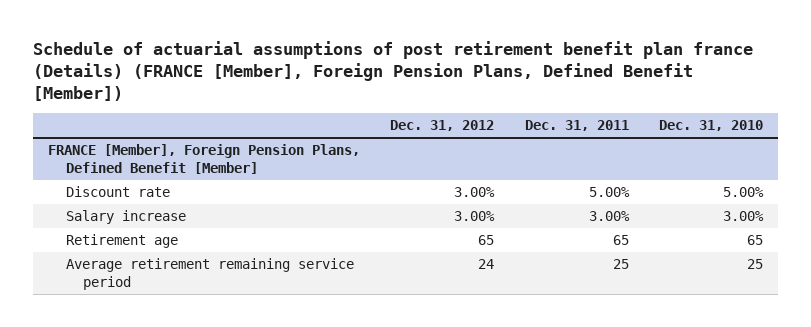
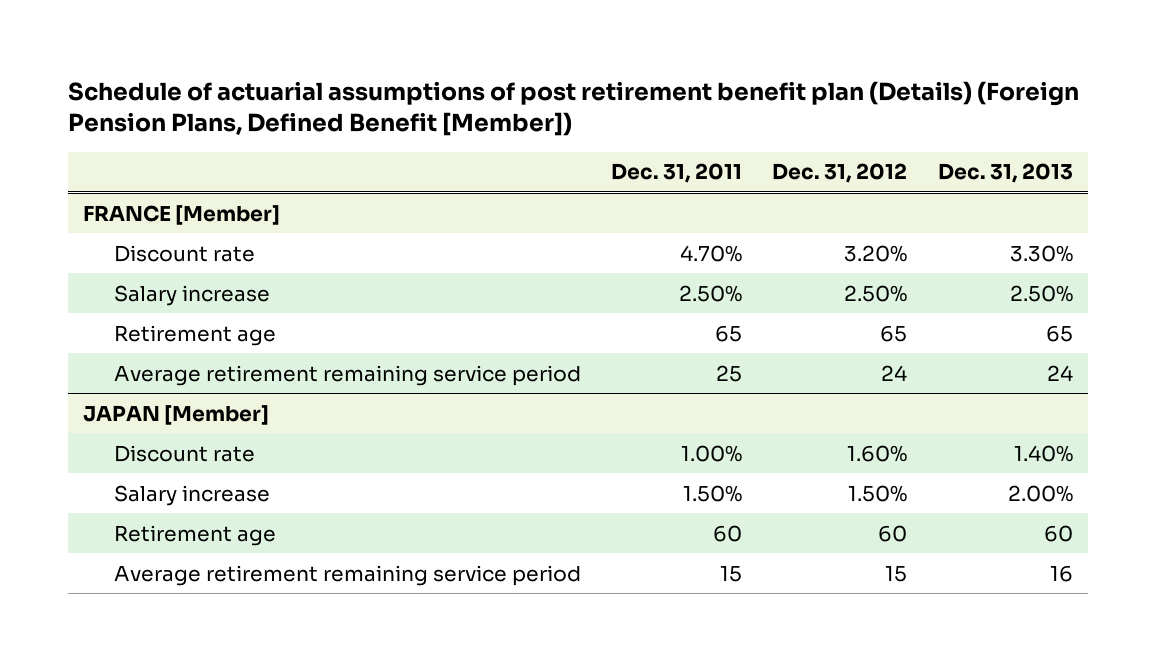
[32,40,753,102] Schedule of actuarial assumptions of post retirement benefit plan france (Details) (FRANCE [Member], Foreign Pension Plans, Defined Benefit [Member]) -> [68,80,1080,137] Schedule of actuarial assumptions of post retirement benefit plan (Details) (Foreign Pension Plans, Defined Benefit [Member])
[658,120,763,132] Dec. 31, 2010 -> none
none -> [937,163,1073,184] Dec. 31, 2013
[48,144,361,175] FRANCE [Member], Foreign Pension Plans, Defined Benefit [Member] -> none
none -> [83,204,281,225] FRANCE [Member]
[454,187,496,198] 3.00% -> [844,244,908,262] 3.20%
[588,187,630,198] 5.00% -> [680,244,743,262] 4.70%
[454,211,496,222] 3.00% -> [844,284,908,302] 2.50%
[588,211,630,222] 3.00% -> [679,284,743,302] 2.50%
none -> [83,404,270,425] JAPAN [Member]
none -> [114,444,256,462] Discount rate
none -> [114,484,271,506] Salary increase
none -> [114,524,277,546] Retirement age
none -> [114,564,582,586] Average retirement remaining service period

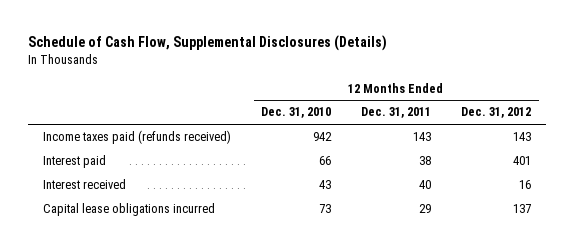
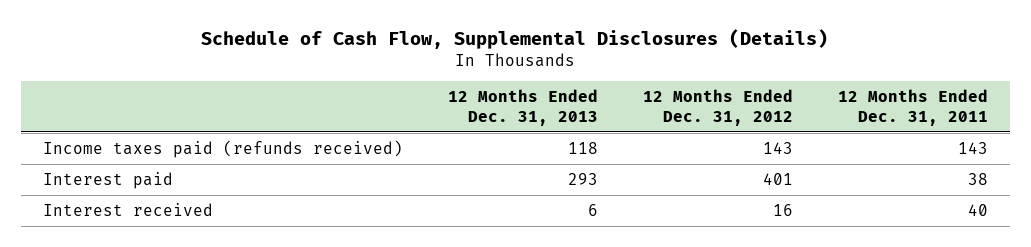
[261,107,332,119] Dec. 31, 2010 -> none
none -> [448,88,599,126] 12 Months Ended Dec. 31, 2013
[43,203,216,217] Capital lease obligations incurred -> none

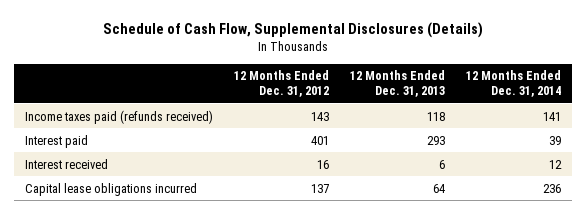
[837,88,988,126] 12 Months Ended Dec. 31, 2011 -> none
none -> [466,70,562,98] 12 Months Ended Dec. 31, 2014
none -> [25,182,198,196] Capital lease obligations incurred

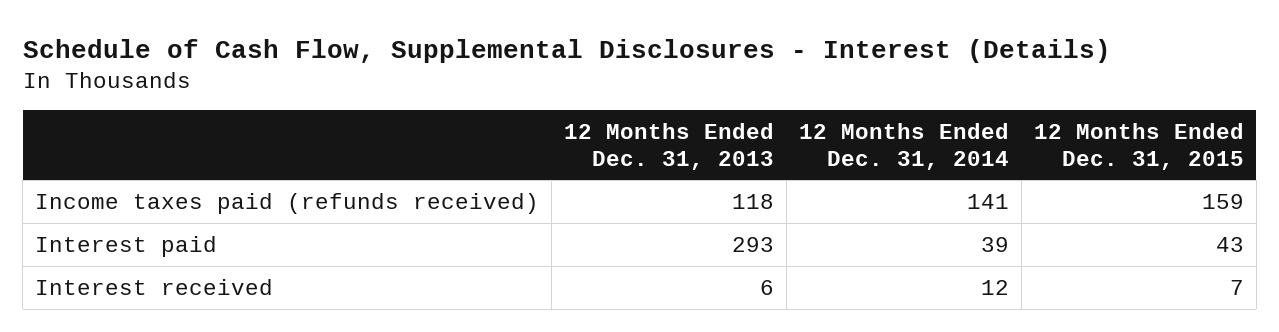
[103,22,484,39] Schedule of Cash Flow, Supplemental Disclosures (Details) -> [22,38,1111,63] Schedule of Cash Flow, Supplemental Disclosures - Interest (Details)
[234,70,330,98] 12 Months Ended Dec. 31, 2012 -> none
none -> [1033,123,1244,170] 12 Months Ended Dec. 31, 2015
[25,182,198,196] Capital lease obligations incurred -> none

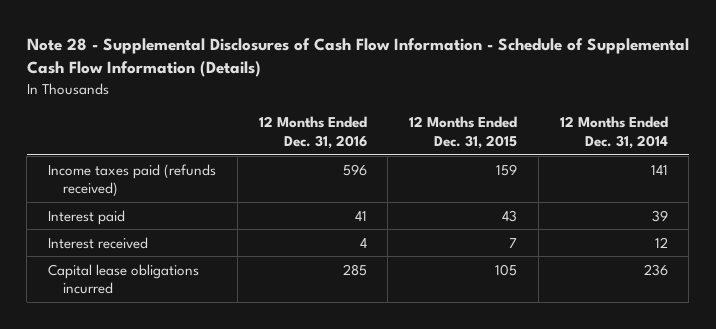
[22,38,1111,63] Schedule of Cash Flow, Supplemental Disclosures - Interest (Details) -> [26,38,689,78] Note 28 - Supplemental Disclosures of Cash Flow Information - Schedule of Supplemental Cash Flow Information (Details)
[564,123,775,170] 12 Months Ended Dec. 31, 2013 -> none
none -> [258,116,367,150] 12 Months Ended Dec. 31, 2016
none -> [48,263,200,295] Capital lease obligations incurred

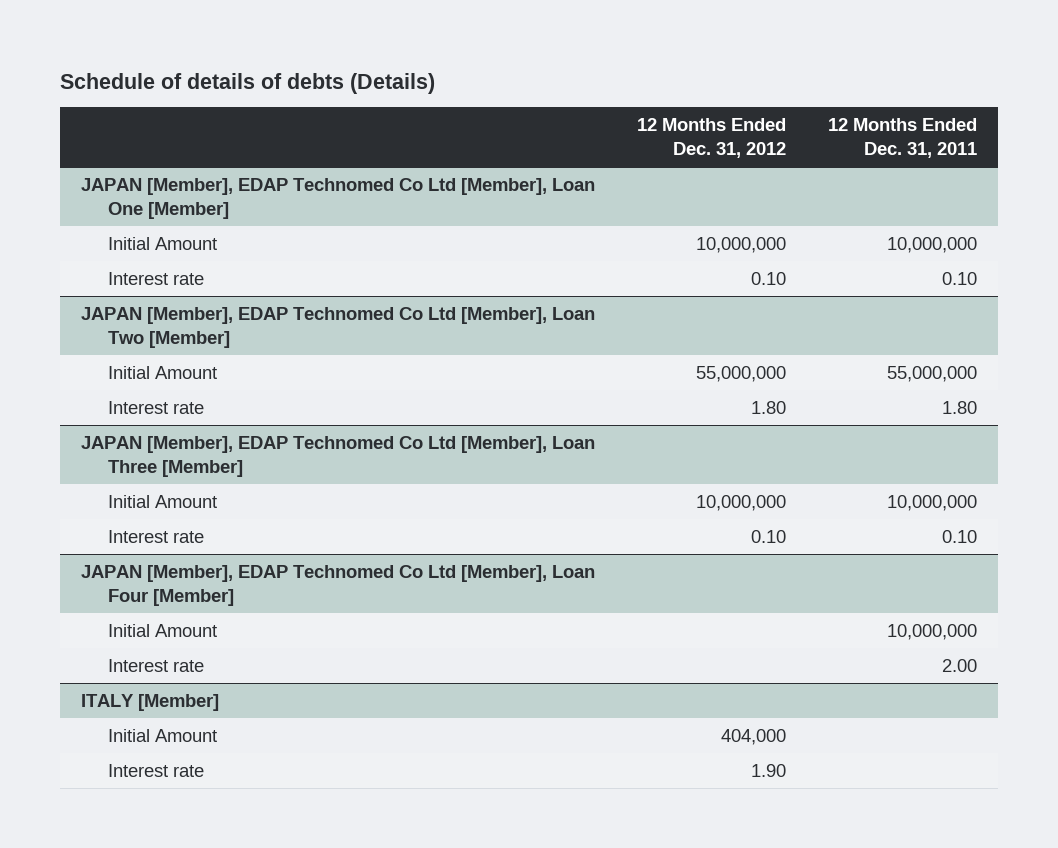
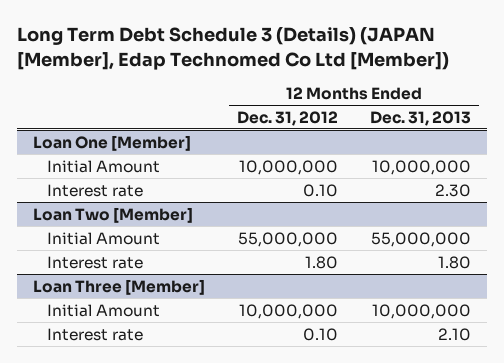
[59,72,435,94] Schedule of details of debts (Details) -> [17,27,450,70] Long Term Debt Schedule 3 (Details) (JAPAN [Member], Edap Technomed Co Ltd [Member])
[828,118,978,159] 12 Months Ended Dec. 31, 2011 -> none
none -> [369,110,471,126] Dec. 31, 2013
[80,177,595,219] JAPAN [Member], EDAP Technomed Co Ltd [Member], Loan One [Member] -> none
none -> [32,134,191,151] Loan One [Member]
[80,306,595,348] JAPAN [Member], EDAP Technomed Co Ltd [Member], Loan Two [Member] -> none
none -> [32,206,193,223] Loan Two [Member]
[80,435,595,477] JAPAN [Member], EDAP Technomed Co Ltd [Member], Loan Three [Member] -> none
none -> [32,278,205,295] Loan Three [Member]
[80,564,595,606] JAPAN [Member], EDAP Technomed Co Ltd [Member], Loan Four [Member] -> none
[107,623,217,637] Initial Amount -> none
[107,658,204,672] Interest rate -> none
[80,693,219,711] ITALY [Member] -> none
[107,728,217,742] Initial Amount -> none
[107,763,204,777] Interest rate -> none

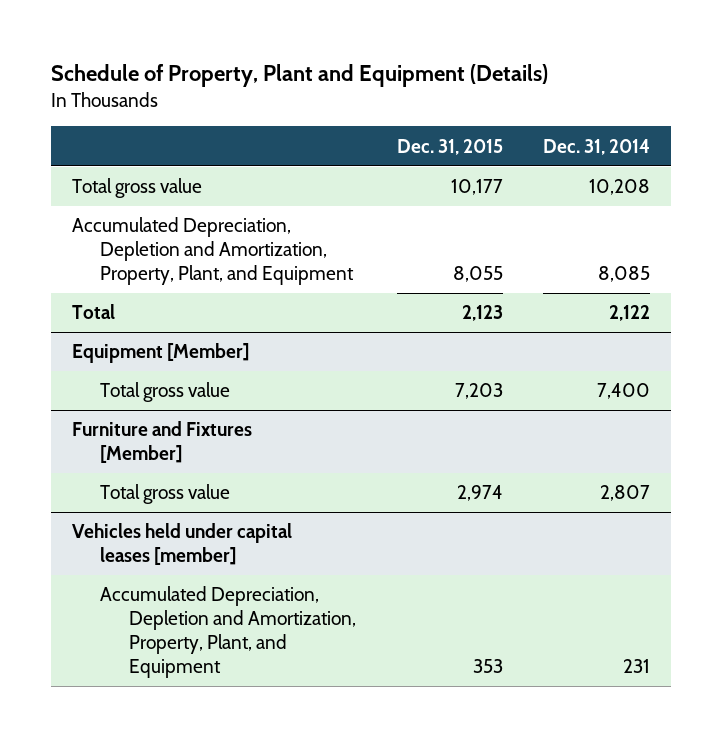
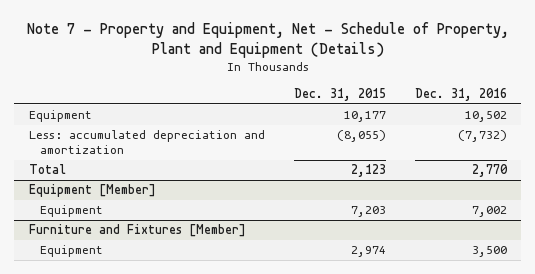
[51,64,549,88] Schedule of Property, Plant and Equipment (Details) -> [26,22,509,58] Note 7 - Property and Equipment, Net - Schedule of Property, Plant and Equipment (Details)
[543,138,651,155] Dec. 31, 2014 -> none
none -> [414,87,507,101] Dec. 31, 2016
[71,178,202,199] Total gross value -> [28,110,92,123] Equipment
[71,217,355,286] Accumulated Depreciation, Depletion and Amortization, Property, Plant, and Equipment -> [28,130,265,155] Less: accumulated depreciation and amortization
[452,266,503,283] 8,055 -> [336,130,386,143] (8,055)
[100,382,231,403] Total gross value -> [40,205,104,218] Equipment
[71,523,292,566] Vehicles held under capital leases [member] -> none
[100,586,356,679] Accumulated Depreciation, Depletion and Amortization, Property, Plant, and Equipment -> none
[100,484,231,505] Total gross value -> [40,245,104,258] Equipment

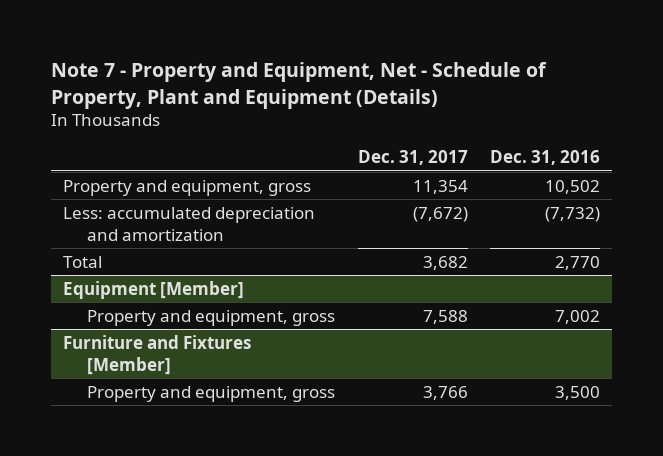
[293,87,386,101] Dec. 31, 2015 -> none
none -> [357,149,468,165] Dec. 31, 2017
[28,110,92,123] Equipment -> [62,179,311,196] Property and equipment, gross
[40,205,104,218] Equipment -> [87,309,336,326] Property and equipment, gross
[40,245,104,258] Equipment -> [87,385,336,402] Property and equipment, gross

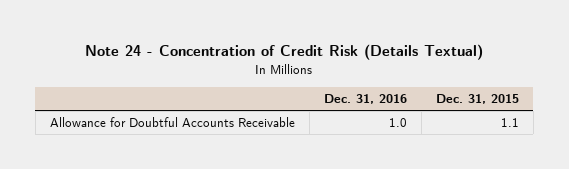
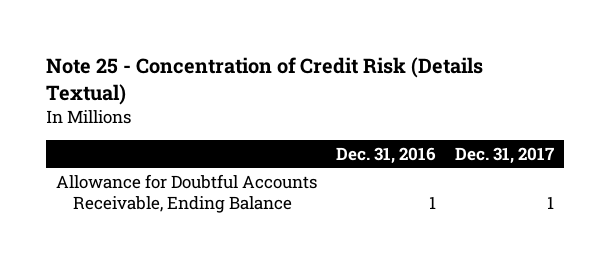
[85,43,484,60] Note 24 - Concentration of Credit Risk (Details Textual) -> [46,57,484,105] Note 25 - Concentration of Credit Risk (Details Textual)
[435,94,519,105] Dec. 31, 2015 -> none
none -> [455,147,555,165] Dec. 31, 2017
[49,117,295,128] Allowance for Doubtful Accounts Receivable -> [56,173,318,214] Allowance for Doubtful Accounts Receivable, Ending Balance
[388,118,407,128] 1.0 -> [429,196,437,210] 1

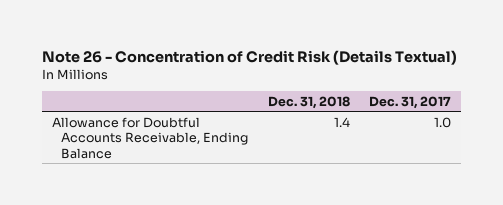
[46,57,484,105] Note 25 - Concentration of Credit Risk (Details Textual) -> [42,49,458,65] Note 26 - Concentration of Credit Risk (Details Textual)
[336,147,437,165] Dec. 31, 2016 -> none
none -> [267,95,350,109] Dec. 31, 2018
[547,196,555,210] 1 -> [434,116,452,128] 1.0

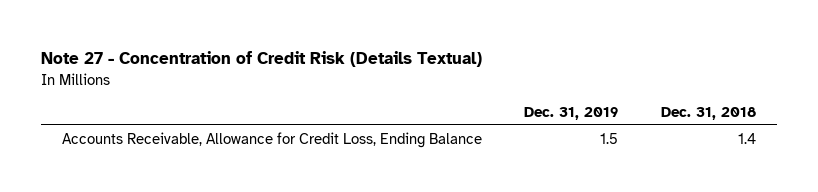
[42,49,458,65] Note 26 - Concentration of Credit Risk (Details Textual) -> [41,51,483,68] Note 27 - Concentration of Credit Risk (Details Textual)
[369,95,452,109] Dec. 31, 2017 -> none
none -> [524,107,619,121] Dec. 31, 2019
[51,116,249,159] Allowance for Doubtful Accounts Receivable, Ending Balance -> [62,131,483,148] Accounts Receivable, Allowance for Credit Loss, Ending Balance

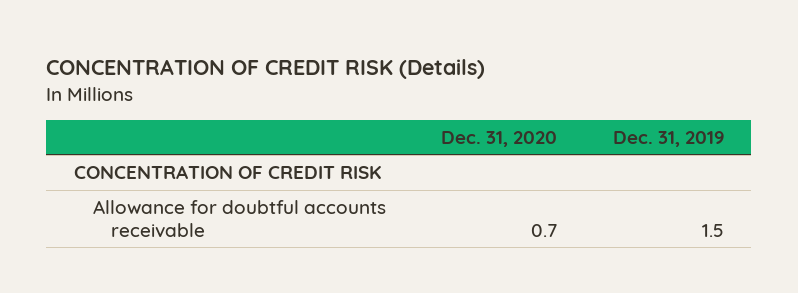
[41,51,483,68] Note 27 - Concentration of Credit Risk (Details Textual) -> [46,59,486,80] CONCENTRATION OF CREDIT RISK (Details)
[660,107,756,121] Dec. 31, 2018 -> none
none -> [441,130,558,147] Dec. 31, 2020
none -> [74,164,382,179] CONCENTRATION OF CREDIT RISK
[62,131,483,148] Accounts Receivable, Allowance for Credit Loss, Ending Balance -> [92,199,386,238] Allowance for doubtful accounts receivable

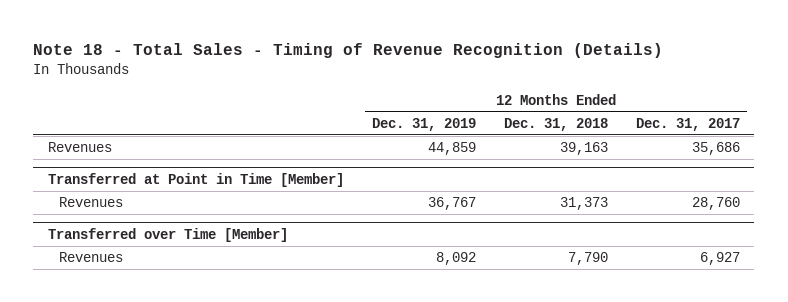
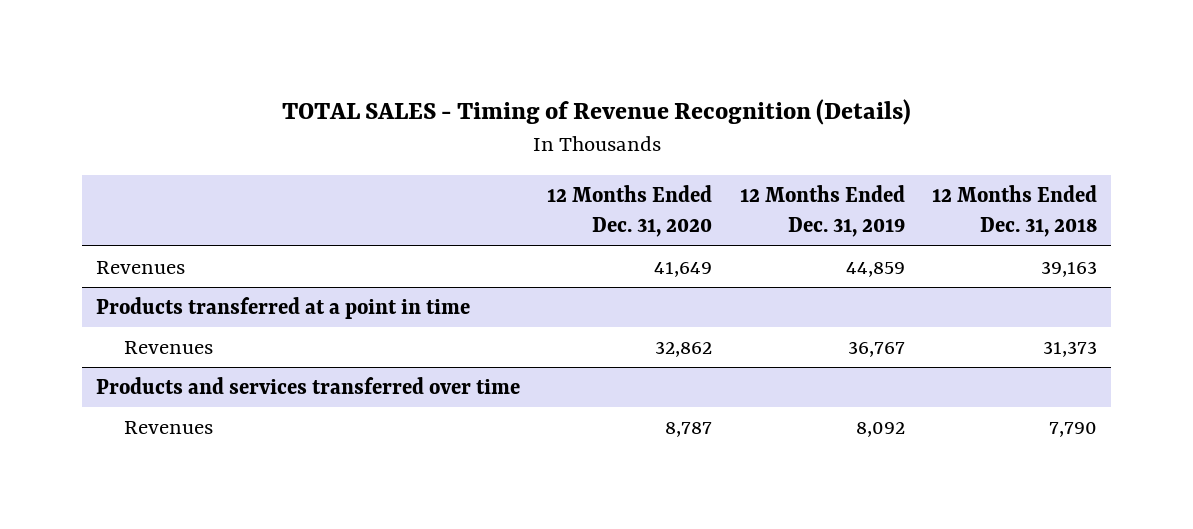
[33,43,664,59] Note 18 - Total Sales - Timing of Revenue Recognition (Details) -> [281,99,911,126] TOTAL SALES - Timing of Revenue Recognition (Details)
[636,117,741,131] Dec. 31, 2017 -> none
none -> [547,184,713,238] 12 Months Ended Dec. 31, 2020
[47,172,344,187] Transferred at Point in Time [Member] -> [95,296,470,319] Products transferred at a point in time
[47,227,288,242] Transferred over Time [Member] -> [95,376,520,394] Products and services transferred over time

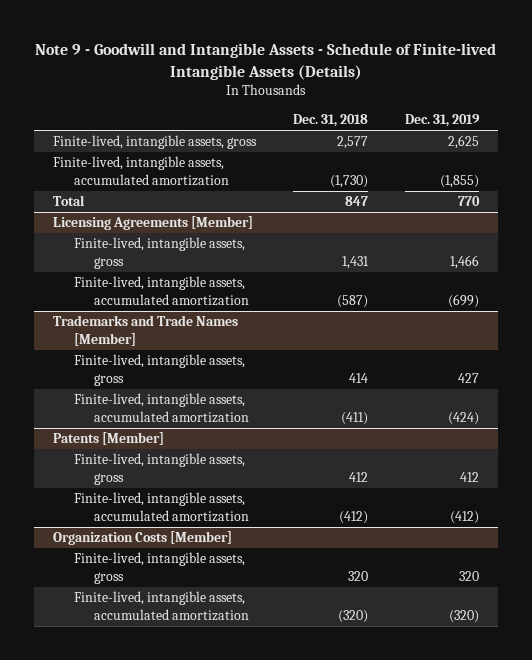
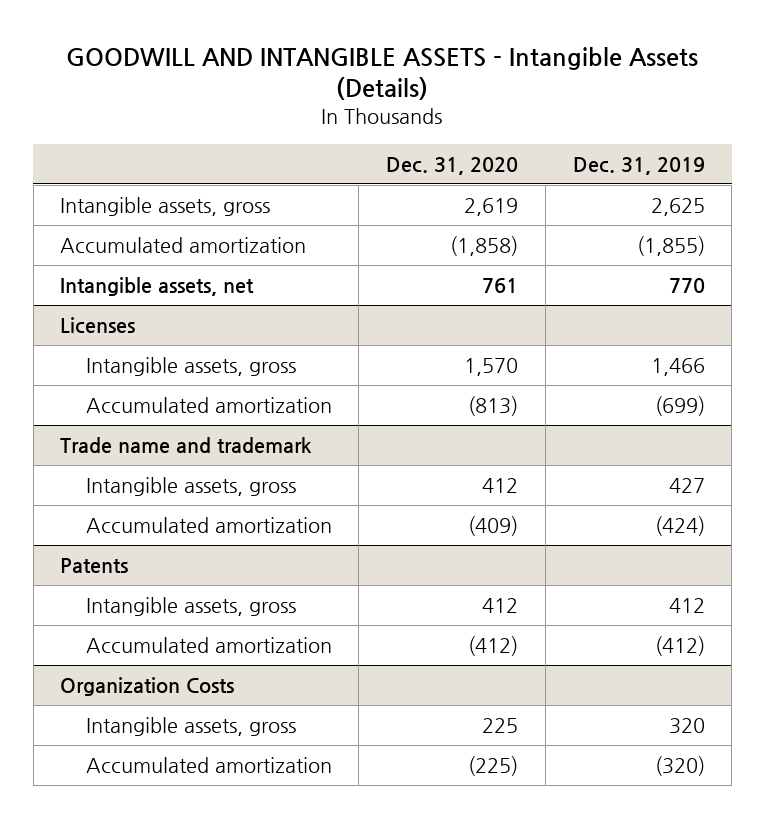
[34,43,496,80] Note 9 - Goodwill and Intangible Assets - Schedule of Finite-lived Intangible Assets (Details) -> [66,46,699,101] GOODWILL AND INTANGIBLE ASSETS - Intangible Assets (Details)
[292,114,368,128] Dec. 31, 2018 -> none
none -> [386,156,519,175] Dec. 31, 2020
[52,135,257,150] Finite-lived, intangible assets, gross -> [60,197,271,217] Intangible assets, gross
[52,156,229,186] Finite-lived, intangible assets, accumulated amortization -> [60,237,307,254] Accumulated amortization
[52,195,85,207] Total -> [60,277,255,297] Intangible assets, net
[52,216,253,231] Licensing Agreements [Member] -> [60,317,136,335] Licenses
[73,237,245,269] Finite-lived, intangible assets, gross -> [85,357,296,377] Intangible assets, gross
[73,276,250,306] Finite-lived, intangible assets, accumulated amortization -> [85,397,332,414] Accumulated amortization
[52,315,238,346] Trademarks and Trade Names [Member] -> [60,437,313,454] Trade name and trademark
[73,354,245,386] Finite-lived, intangible assets, gross -> [85,477,296,497] Intangible assets, gross
[73,393,250,423] Finite-lived, intangible assets, accumulated amortization -> [85,517,332,534] Accumulated amortization
[52,432,164,446] Patents [Member] -> [60,558,129,574] Patents
[73,453,245,485] Finite-lived, intangible assets, gross -> [85,597,296,617] Intangible assets, gross
[73,492,250,522] Finite-lived, intangible assets, accumulated amortization -> [85,637,332,654] Accumulated amortization
[52,531,232,546] Organization Costs [Member] -> [60,677,235,697] Organization Costs
[73,552,245,584] Finite-lived, intangible assets, gross -> [85,717,296,737] Intangible assets, gross
[73,591,250,621] Finite-lived, intangible assets, accumulated amortization -> [85,757,332,774] Accumulated amortization

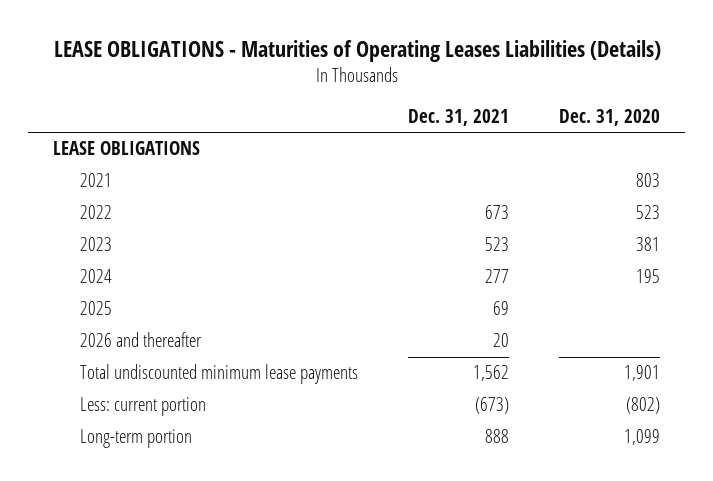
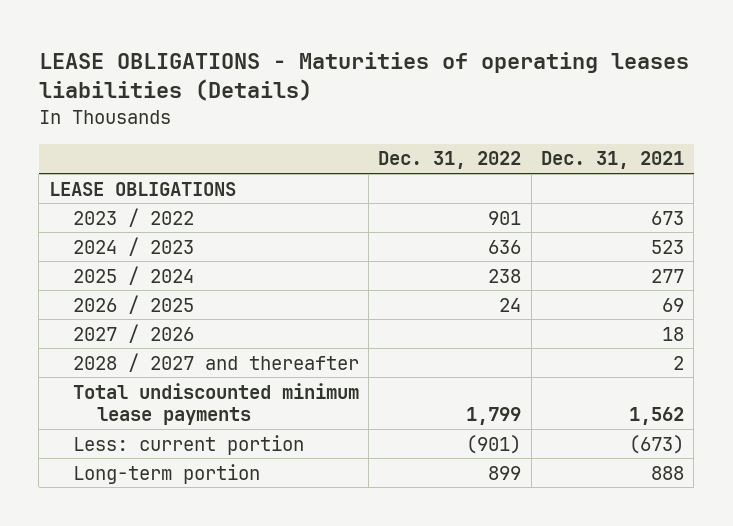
[53,39,661,62] LEASE OBLIGATIONS - Maturities of Operating Leases Liabilities (Details) -> [38,51,689,102] LEASE OBLIGATIONS - Maturities of operating leases liabilities (Details)
[559,109,661,127] Dec. 31, 2020 -> none
none -> [378,151,522,170] Dec. 31, 2022
[79,173,112,188] 2021 -> none
[79,205,112,220] 2022 -> [72,207,194,227] 2023 / 2022
[79,237,112,252] 2023 -> [72,236,194,256] 2024 / 2023
[79,269,112,284] 2024 -> [72,265,194,285] 2025 / 2024
[79,301,112,316] 2025 -> [72,294,194,314] 2026 / 2025
none -> [72,323,194,343] 2027 / 2026
[79,332,202,348] 2026 and thereafter -> [72,352,359,372] 2028 / 2027 and thereafter
[493,333,510,348] 20 -> [672,355,684,370] 2

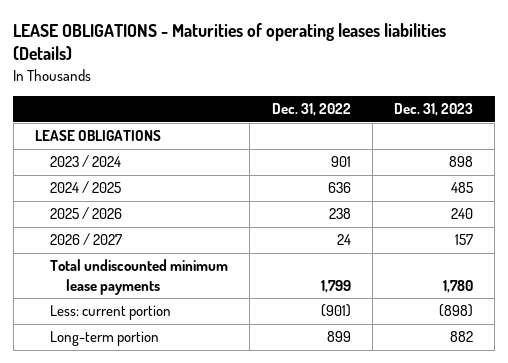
[540,151,684,170] Dec. 31, 2021 -> none
none -> [393,103,473,117] Dec. 31, 2023
[72,323,194,343] 2027 / 2026 -> none
[72,352,359,372] 2028 / 2027 and thereafter -> none
[72,207,194,227] 2023 / 2022 -> [50,155,122,168] 2023 / 2024
[72,236,194,256] 2024 / 2023 -> [50,181,122,194] 2024 / 2025
[72,265,194,285] 2025 / 2024 -> [50,207,123,220] 2025 / 2026
[72,294,194,314] 2026 / 2025 -> [50,233,123,246] 2026 / 2027

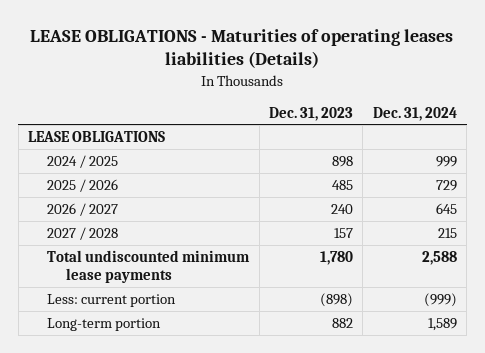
[271,103,351,117] Dec. 31, 2022 -> none
none -> [372,106,457,121] Dec. 31, 2024
[50,155,122,168] 2023 / 2024 -> [47,154,119,168] 2024 / 2025
[50,181,122,194] 2024 / 2025 -> [47,178,119,192] 2025 / 2026
[50,207,123,220] 2025 / 2026 -> [47,202,119,216] 2026 / 2027
[50,233,123,246] 2026 / 2027 -> [47,226,119,240] 2027 / 2028

